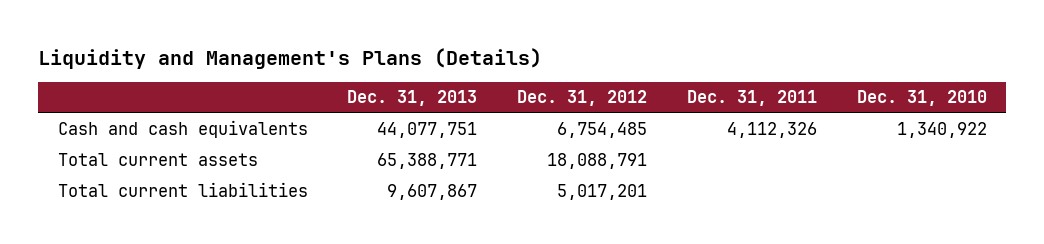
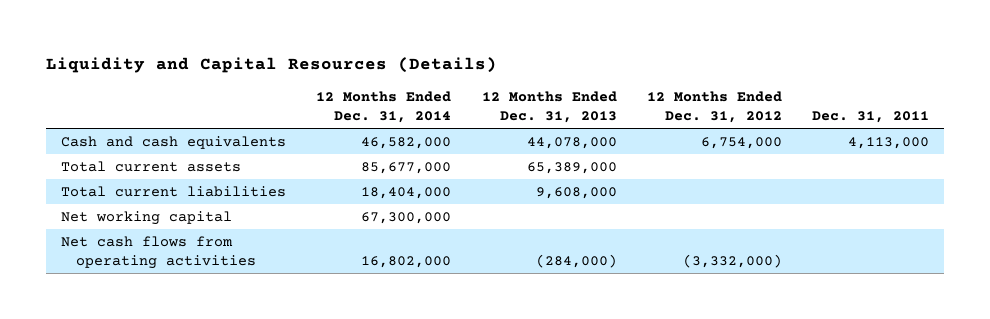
[37,47,542,69] Liquidity and Management's Plans (Details) -> [46,57,498,74] Liquidity and Capital Resources (Details)
[347,90,478,107] Dec. 31, 2013 -> none
[517,90,648,107] Dec. 31, 2012 -> none
[856,90,987,107] Dec. 31, 2010 -> none
none -> [316,91,452,123] 12 Months Ended Dec. 31, 2014
none -> [481,91,617,123] 12 Months Ended Dec. 31, 2013
none -> [646,91,782,123] 12 Months Ended Dec. 31, 2012
[726,121,817,138] 4,112,326 -> [847,136,929,149] 4,113,000
none -> [61,210,233,225] Net working capital
none -> [61,235,257,269] Net cash flows from operating activities

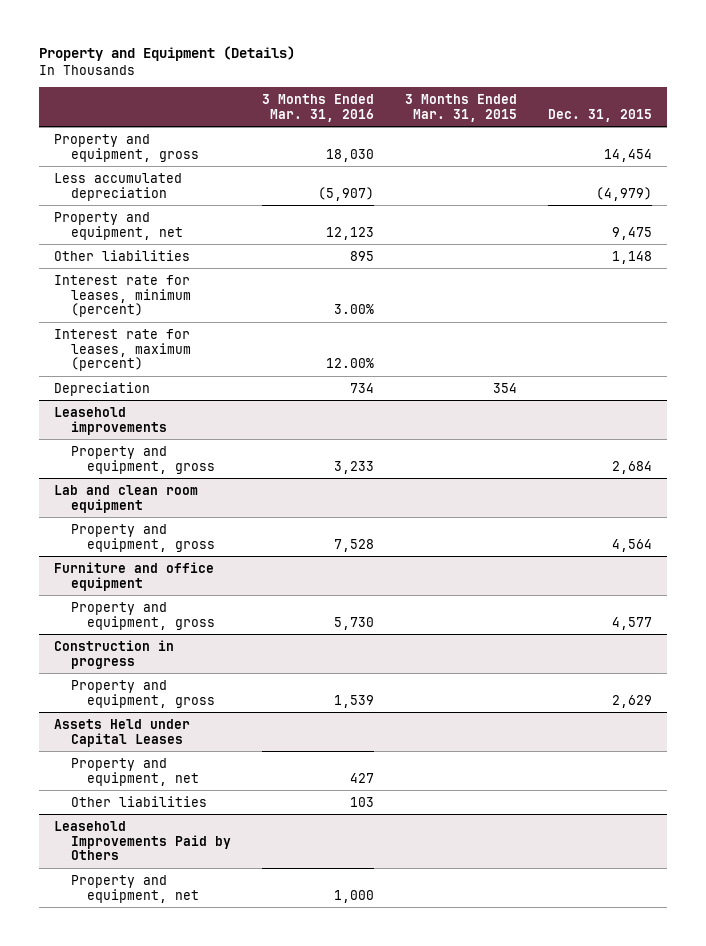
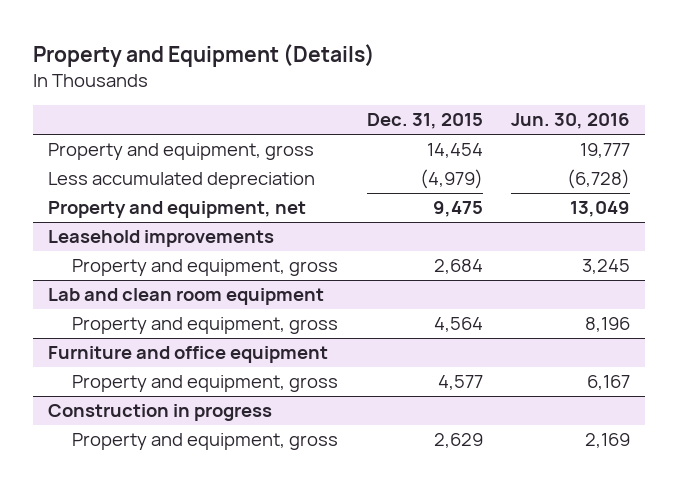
[261,93,374,122] 3 Months Ended Mar. 31, 2016 -> none
[404,93,517,122] 3 Months Ended Mar. 31, 2015 -> none
none -> [511,113,631,130] Jun. 30, 2016
[54,249,191,261] Other liabilities -> none
[54,274,191,318] Interest rate for leases, minimum (percent) -> none
[54,328,191,372] Interest rate for leases, maximum (percent) -> none
[54,381,151,396] Depreciation -> none
[54,718,191,747] Assets Held under Capital Leases -> none
[70,757,200,786] Property and equipment, net -> none
[70,795,207,807] Other liabilities -> none
[54,820,231,861] Leasehold Improvements Paid by Others -> none
[70,874,200,903] Property and equipment, net -> none

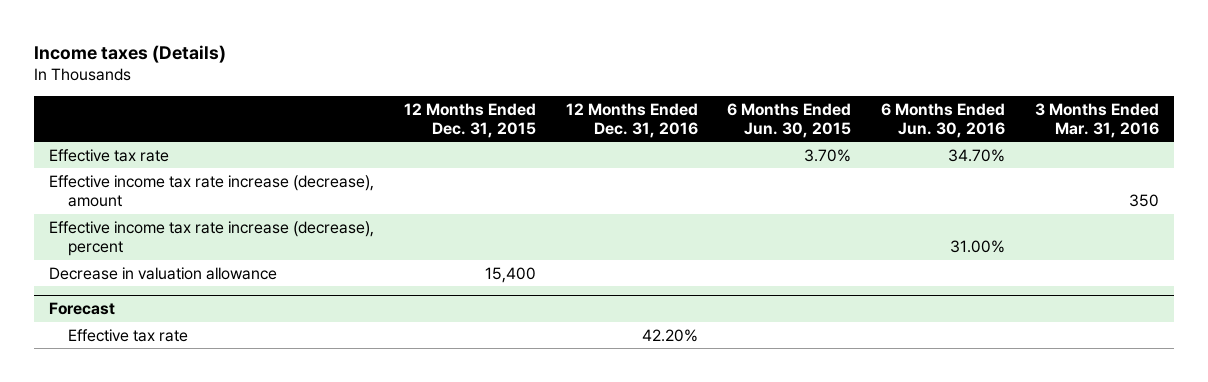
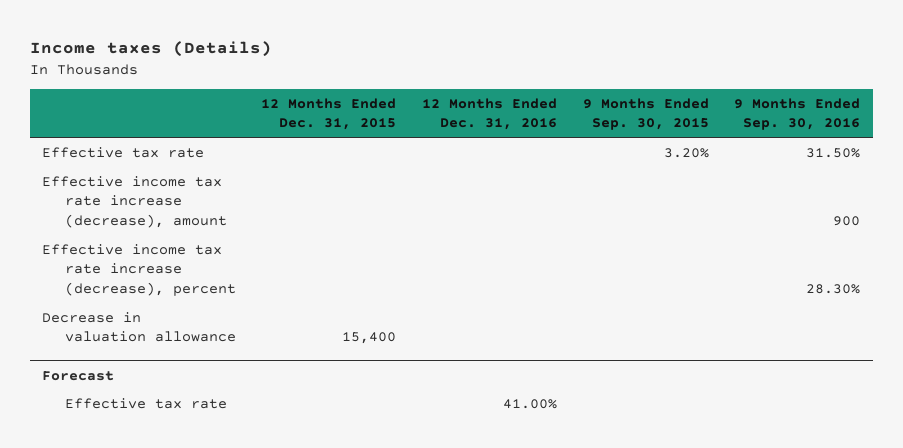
[727,102,852,138] 6 Months Ended Jun. 30, 2015 -> none
[880,102,1005,138] 6 Months Ended Jun. 30, 2016 -> none
[1034,102,1159,138] 3 Months Ended Mar. 31, 2016 -> none
none -> [582,97,709,131] 9 Months Ended Sep. 30, 2015
none -> [734,97,861,131] 9 Months Ended Sep. 30, 2016
[641,328,698,342] 42.20% -> [503,398,558,409] 41.00%

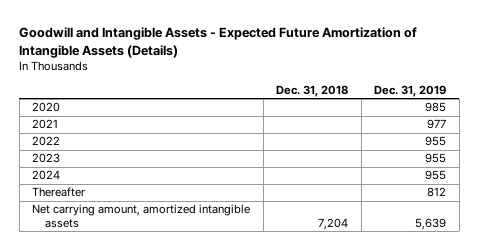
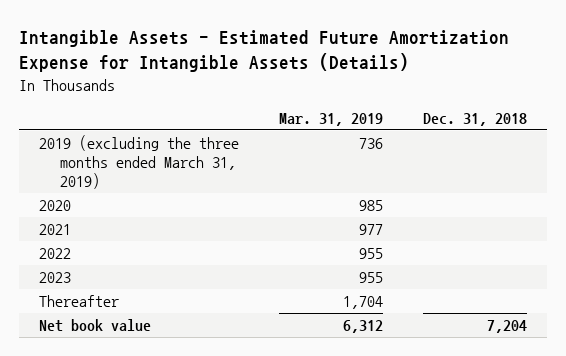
[19,26,418,58] Goodwill and Intangible Assets - Expected Future Amortization of Intangible Assets (Details) -> [18,30,509,73] Intangible Assets - Estimated Future Amortization Expense for Intangible Assets (Details)
[374,84,447,97] Dec. 31, 2019 -> none
none -> [279,112,384,126] Mar. 31, 2019
none -> [38,135,239,189] 2019 (excluding the three months ended March 31, 2019)
[32,170,61,181] 2024 -> none
[32,204,251,228] Net carrying amount, amortized intangible assets -> [38,319,151,333] Net book value

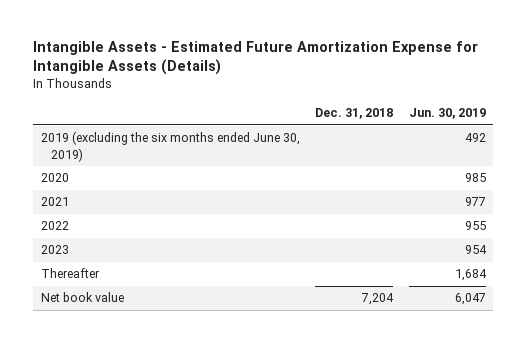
[279,112,384,126] Mar. 31, 2019 -> none
none -> [408,108,486,120] Jun. 30, 2019
[38,135,239,189] 2019 (excluding the three months ended March 31, 2019) -> [40,131,300,162] 2019 (excluding the six months ended June 30, 2019)

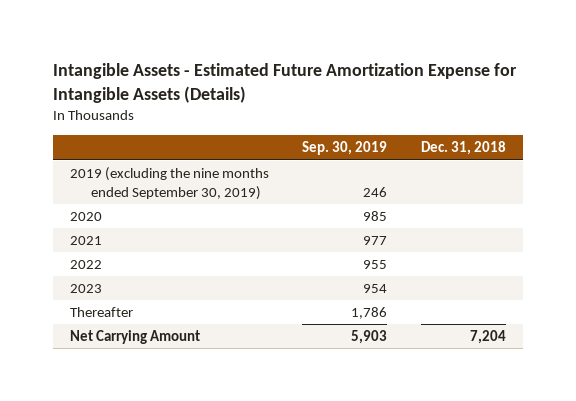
[408,108,486,120] Jun. 30, 2019 -> none
none -> [302,141,388,156] Sep. 30, 2019
[40,131,300,162] 2019 (excluding the six months ended June 30, 2019) -> [69,167,269,200] 2019 (excluding the nine months ended September 30, 2019)
[40,292,124,303] Net book value -> [69,330,200,345] Net Carrying Amount

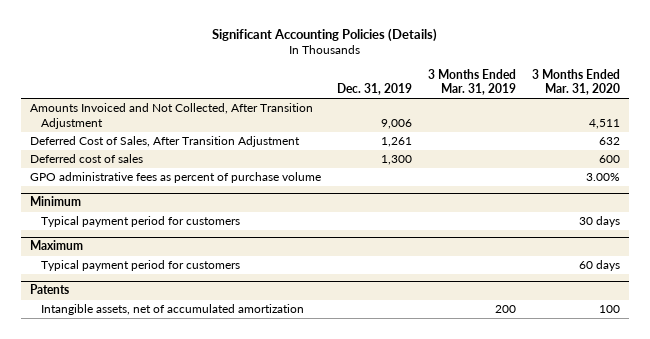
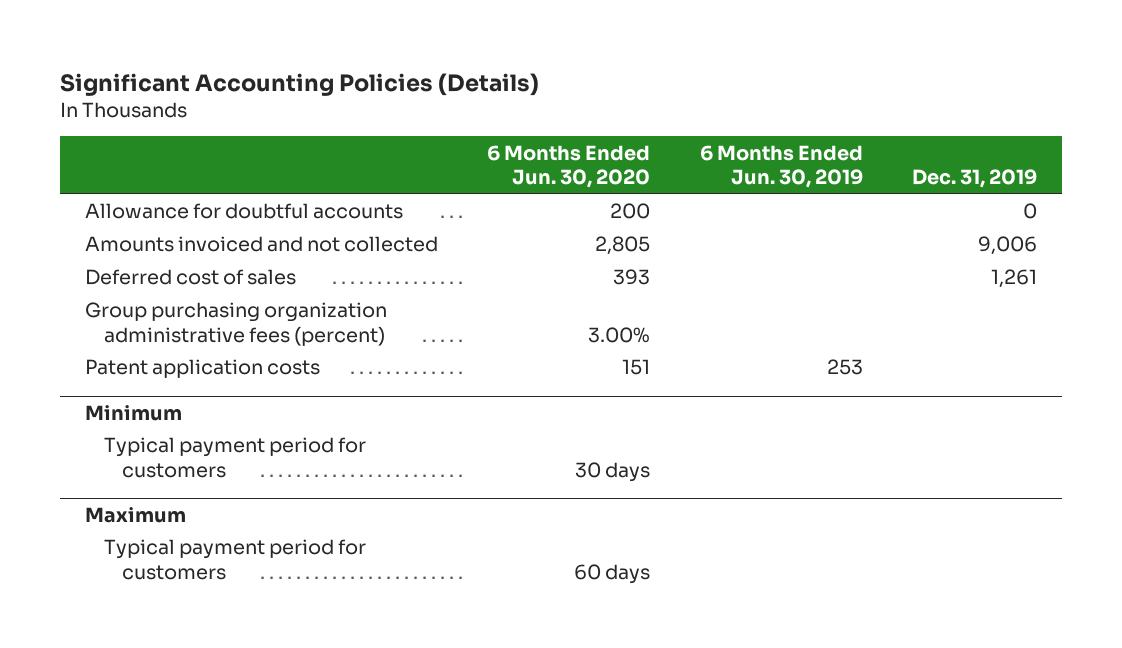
[428,68,517,95] 3 Months Ended Mar. 31, 2019 -> none
[532,68,621,95] 3 Months Ended Mar. 31, 2020 -> none
none -> [487,144,651,189] 6 Months Ended Jun. 30, 2020
none -> [699,144,863,189] 6 Months Ended Jun. 30, 2019
[29,154,143,164] Deferred cost of sales -> none
none -> [85,203,404,220] Allowance for doubtful accounts
[29,103,313,129] Amounts Invoiced and Not Collected, After Transition Adjustment -> [85,236,439,253] Amounts invoiced and not collected
[29,136,300,148] Deferred Cost of Sales, After Transition Adjustment -> [85,269,297,286] Deferred cost of sales
[29,172,321,184] GPO administrative fees as percent of purchase volume -> [85,302,388,347] Group purchasing organization administrative fees (percent)
none -> [85,359,321,379] Patent application costs
[29,284,69,295] Patents -> none
[41,304,305,316] Intangible assets, net of accumulated amortization -> none

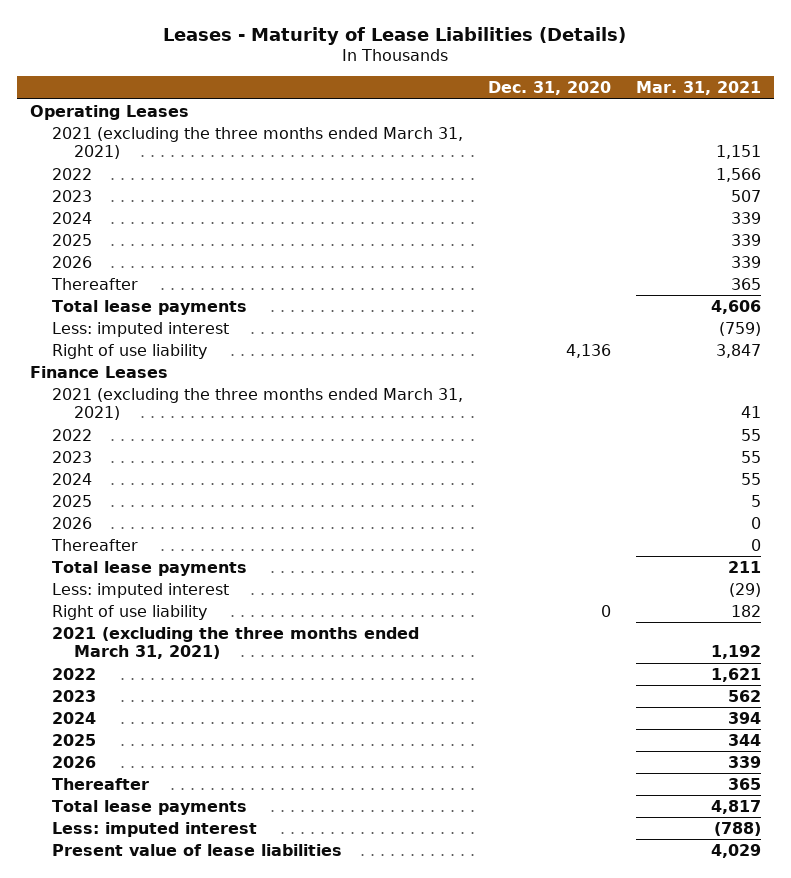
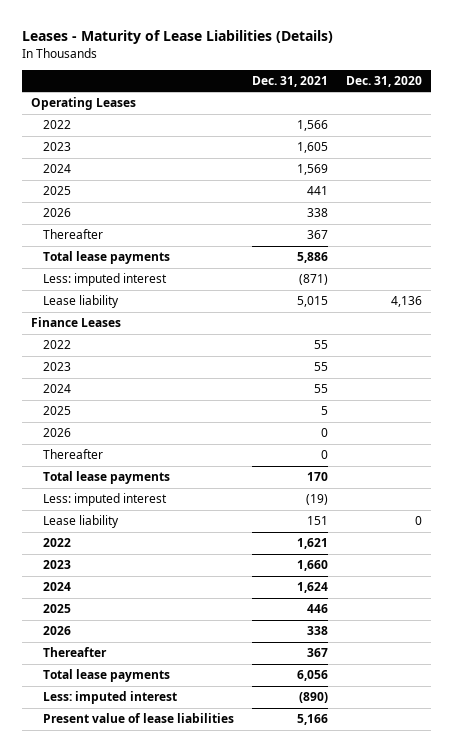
[636,81,762,96] Mar. 31, 2021 -> none
none -> [252,75,329,87] Dec. 31, 2021
[51,126,463,160] 2021 (excluding the three months ended March 31, 2021) -> none
[51,343,207,359] Right of use liability -> [43,295,120,309] Lease liability
[51,387,463,421] 2021 (excluding the three months ended March 31, 2021) -> none
[51,626,419,660] 2021 (excluding the three months ended March 31, 2021) -> none
[51,604,207,620] Right of use liability -> [43,515,120,529] Lease liability

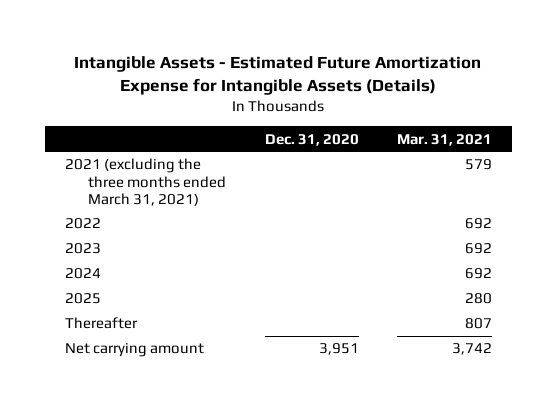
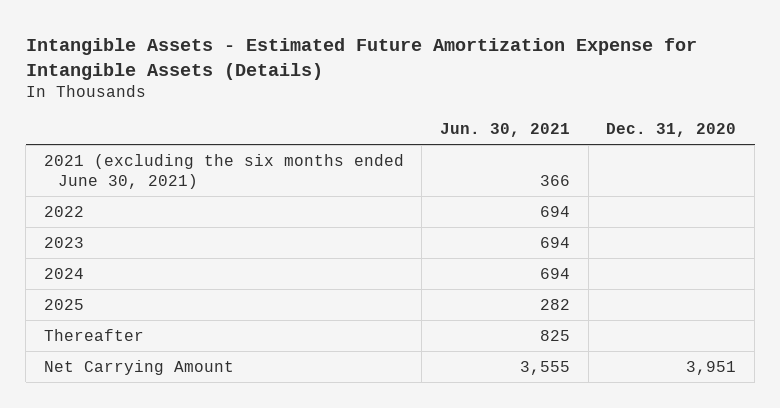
[397,133,493,146] Mar. 31, 2021 -> none
none -> [440,123,571,138] Jun. 30, 2021
[64,158,226,206] 2021 (excluding the three months ended March 31, 2021) -> [43,153,404,189] 2021 (excluding the six months ended June 30, 2021)
[64,343,204,358] Net carrying amount -> [43,359,234,375] Net Carrying Amount

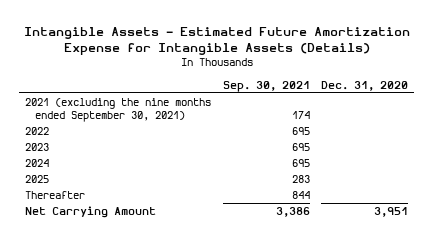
[440,123,571,138] Jun. 30, 2021 -> none
none -> [222,80,310,92] Sep. 30, 2021
[43,153,404,189] 2021 (excluding the six months ended June 30, 2021) -> [25,97,212,123] 2021 (excluding the nine months ended September 30, 2021)

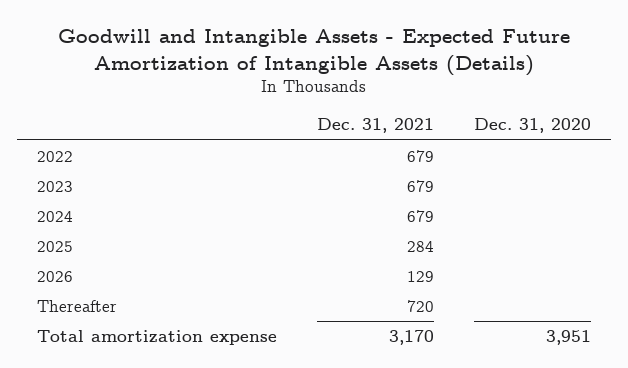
[23,26,410,56] Intangible Assets - Estimated Future Amortization Expense for Intangible Assets (Details) -> [58,29,571,76] Goodwill and Intangible Assets - Expected Future Amortization of Intangible Assets (Details)
[222,80,310,92] Sep. 30, 2021 -> none
none -> [317,118,435,134] Dec. 31, 2021
[25,97,212,123] 2021 (excluding the nine months ended September 30, 2021) -> none
none -> [37,271,74,283] 2026
[25,205,157,218] Net Carrying Amount -> [37,330,278,346] Total amortization expense

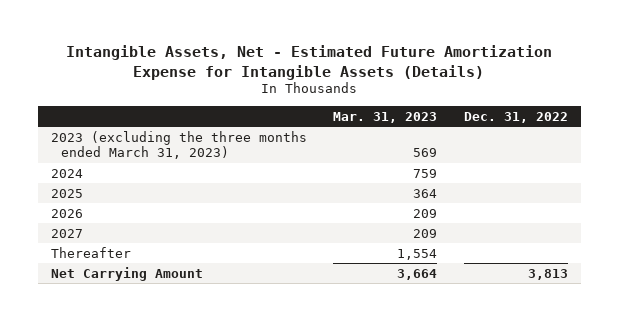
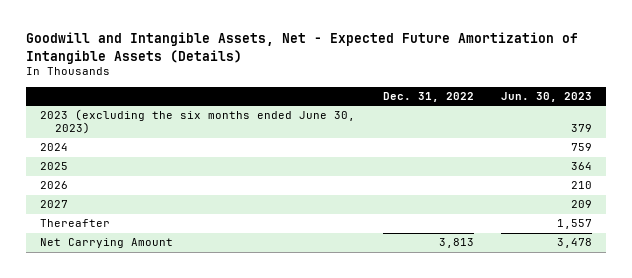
[66,45,553,80] Intangible Assets, Net - Estimated Future Amortization Expense for Intangible Assets (Details) -> [26,32,579,64] Goodwill and Intangible Assets, Net - Expected Future Amortization of Intangible Assets (Details)
[333,111,438,123] Mar. 31, 2023 -> none
none -> [501,91,593,102] Jun. 30, 2023
[50,130,307,160] 2023 (excluding the three months ended March 31, 2023) -> [40,109,356,135] 2023 (excluding the six months ended June 30, 2023)

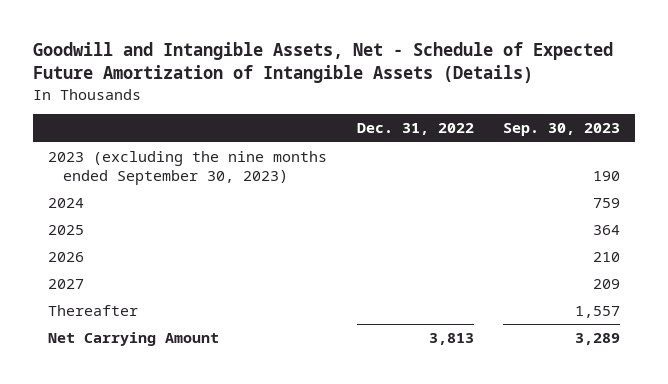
[26,32,579,64] Goodwill and Intangible Assets, Net - Expected Future Amortization of Intangible Assets (Details) -> [33,42,614,84] Goodwill and Intangible Assets, Net - Schedule of Expected Future Amortization of Intangible Assets (Details)
[501,91,593,102] Jun. 30, 2023 -> none
none -> [503,123,621,137] Sep. 30, 2023
[40,109,356,135] 2023 (excluding the six months ended June 30, 2023) -> [48,150,328,185] 2023 (excluding the nine months ended September 30, 2023)

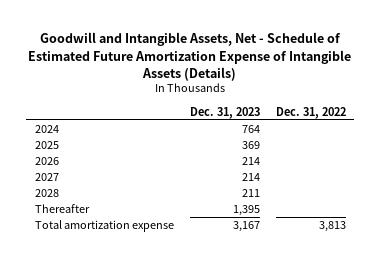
[33,42,614,84] Goodwill and Intangible Assets, Net - Schedule of Expected Future Amortization of Intangible Assets (Details) -> [28,32,352,81] Goodwill and Intangible Assets, Net - Schedule of Estimated Future Amortization Expense of Intangible Assets (Details)
[503,123,621,137] Sep. 30, 2023 -> none
none -> [189,106,260,119] Dec. 31, 2023
[48,150,328,185] 2023 (excluding the nine months ended September 30, 2023) -> none
none -> [34,189,59,198] 2028
[48,331,220,346] Net Carrying Amount -> [34,220,174,233] Total amortization expense

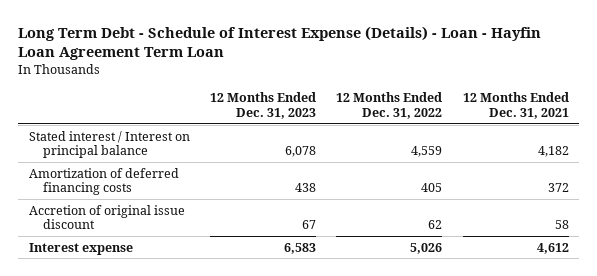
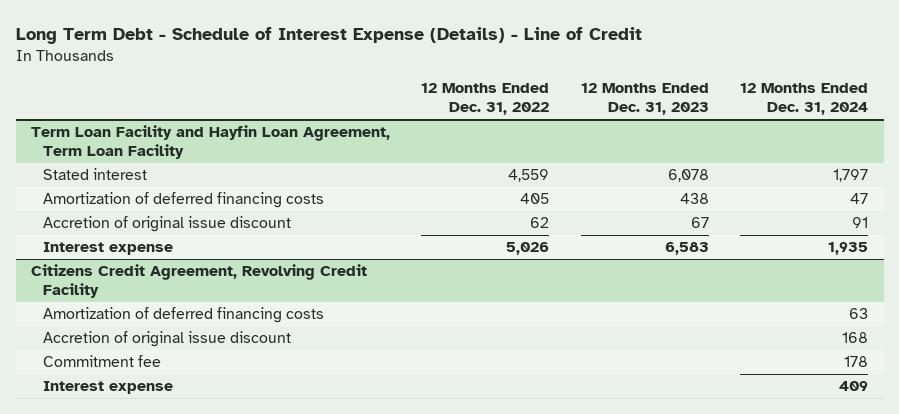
[18,25,542,61] Long Term Debt - Schedule of Interest Expense (Details) - Loan - Hayfin Loan Agreement Term Loan -> [15,26,642,44] Long Term Debt - Schedule of Interest Expense (Details) - Line of Credit
[462,92,569,120] 12 Months Ended Dec. 31, 2021 -> none
none -> [739,83,868,116] 12 Months Ended Dec. 31, 2024
none -> [31,125,391,160] Term Loan Facility and Hayfin Loan Agreement, Term Loan Facility
[28,130,190,159] Stated interest / Interest on principal balance -> [43,168,148,181] Stated interest
none -> [31,264,368,299] Citizens Credit Agreement, Revolving Credit Facility
none -> [43,307,325,324] Amortization of deferred financing costs
none -> [43,331,292,348] Accretion of original issue discount
none -> [43,355,162,368] Commitment fee
none -> [43,381,174,395] Interest expense

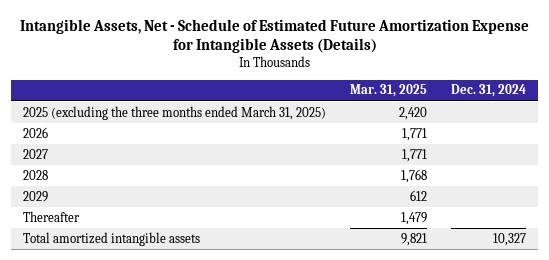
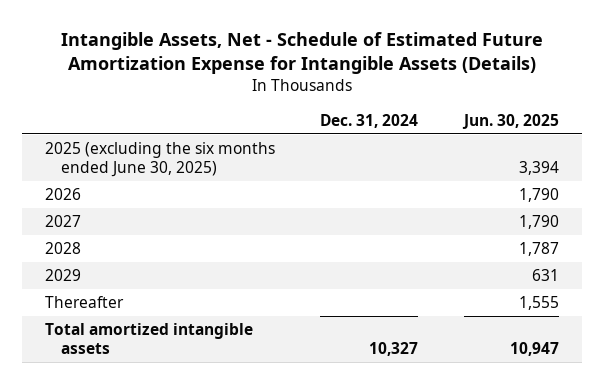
[350,84,428,98] Mar. 31, 2025 -> none
none -> [461,113,559,129] Jun. 30, 2025
[23,105,327,120] 2025 (excluding the three months ended March 31, 2025) -> [44,142,275,178] 2025 (excluding the six months ended June 30, 2025)

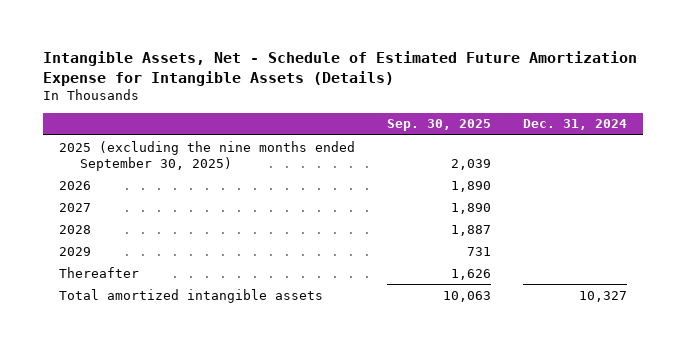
[461,113,559,129] Jun. 30, 2025 -> none
none -> [387,119,492,132] Sep. 30, 2025
[44,142,275,178] 2025 (excluding the six months ended June 30, 2025) -> [59,140,356,171] 2025 (excluding the nine months ended September 30, 2025)

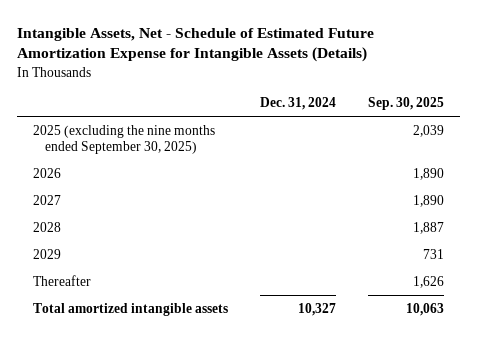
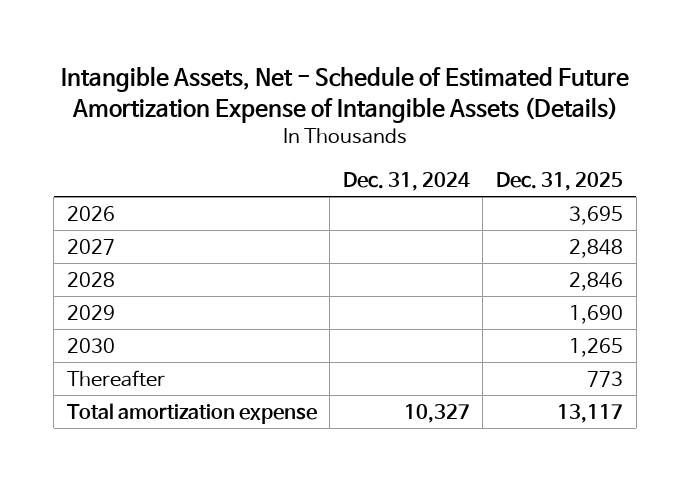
[16,27,374,63] Intangible Assets, Net - Schedule of Estimated Future Amortization Expense for Intangible Assets (Details) -> [60,65,629,124] Intangible Assets, Net - Schedule of Estimated Future Amortization Expense of Intangible Assets (Details)
[367,97,444,111] Sep. 30, 2025 -> none
none -> [496,171,624,191] Dec. 31, 2025
[32,124,215,154] 2025 (excluding the nine months ended September 30, 2025) -> none
none -> [66,337,115,353] 2030
[32,302,228,316] Total amortized intangible assets -> [66,402,317,424] Total amortization expense

